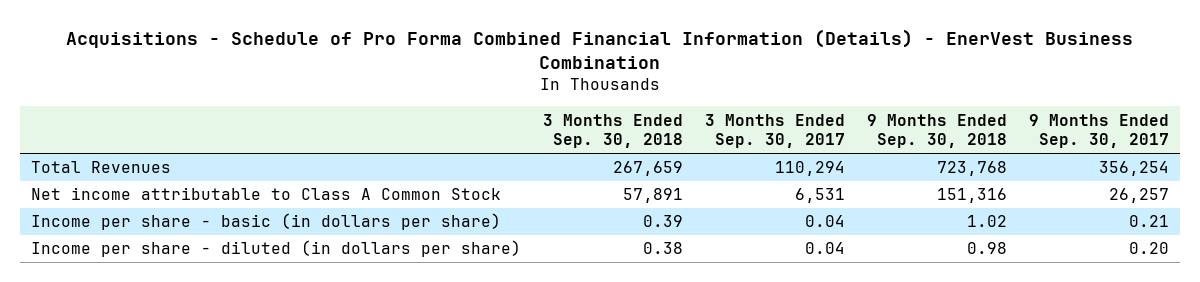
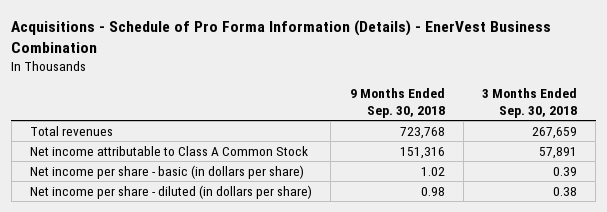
[65,28,1133,70] Acquisitions - Schedule of Pro Forma Combined Financial Information (Details) - EnerVest Business Combination -> [11,20,552,53] Acquisitions - Schedule of Pro Forma Information (Details) - EnerVest Business Combination
[704,113,845,149] 3 Months Ended Sep. 30, 2017 -> none
[1028,113,1169,149] 9 Months Ended Sep. 30, 2017 -> none
[31,161,172,174] Total Revenues -> [30,125,114,136] Total revenues
[31,213,502,231] Income per share - basic (in dollars per share) -> [30,164,305,179] Net income per share - basic (in dollars per share)
[31,240,522,258] Income per share - diluted (in dollars per share) -> [30,184,313,199] Net income per share - diluted (in dollars per share)

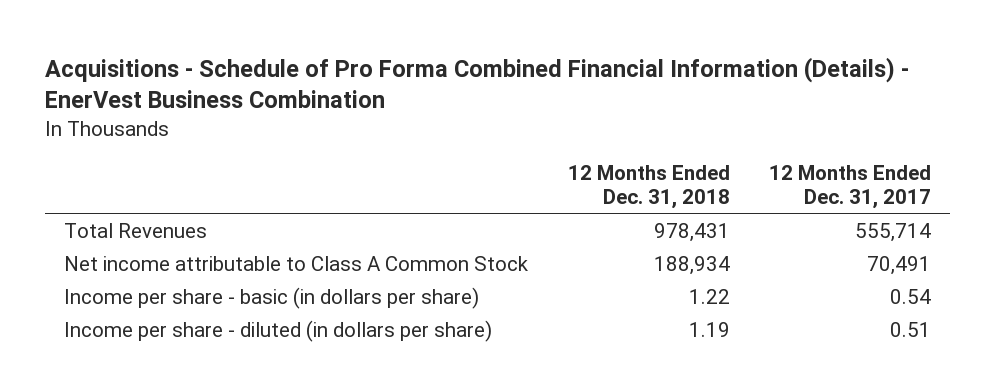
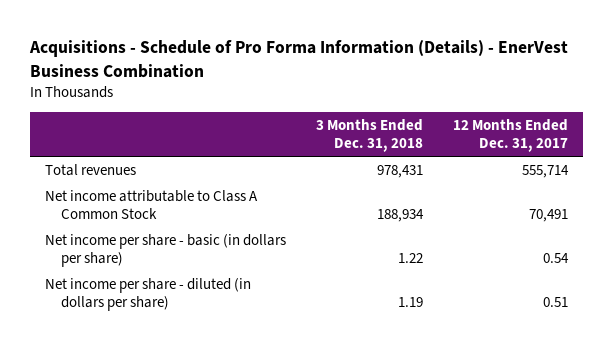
[44,56,909,109] Acquisitions - Schedule of Pro Forma Combined Financial Information (Details) - EnerVest Business Combination -> [28,40,568,78] Acquisitions - Schedule of Pro Forma Information (Details) - EnerVest Business Combination
[567,165,730,210] 12 Months Ended Dec. 31, 2018 -> none
none -> [316,119,424,153] 3 Months Ended Dec. 31, 2018
[64,222,208,238] Total Revenues -> [45,164,137,177] Total revenues
[64,286,480,309] Income per share - basic (in dollars per share) -> [45,234,287,268] Net income per share - basic (in dollars per share)
[64,319,493,342] Income per share - diluted (in dollars per share) -> [45,278,252,312] Net income per share - diluted (in dollars per share)

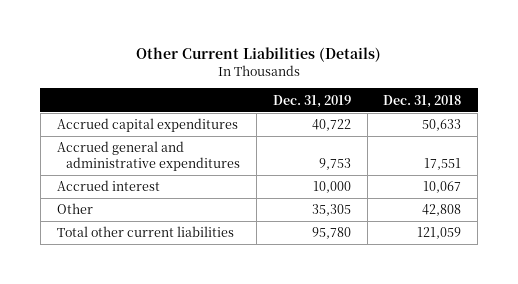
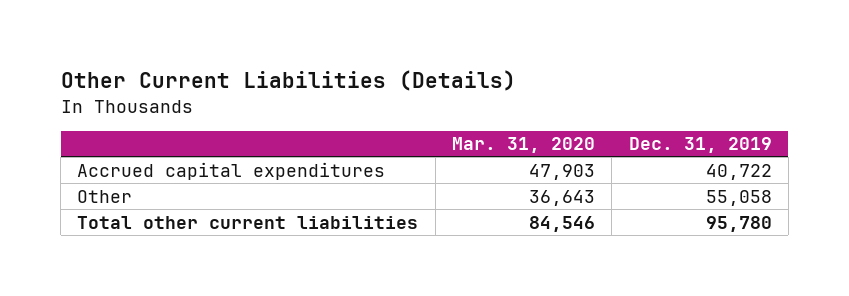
[383,94,462,108] Dec. 31, 2018 -> none
none -> [451,137,595,154] Mar. 31, 2020
[56,141,240,171] Accrued general and administrative expenditures -> none
[56,180,160,192] Accrued interest -> none
[311,204,351,217] 35,305 -> [705,189,772,206] 55,058

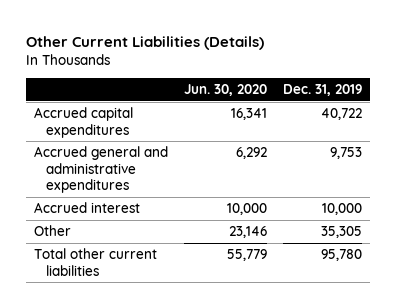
[451,137,595,154] Mar. 31, 2020 -> none
none -> [184,84,268,97] Jun. 30, 2020
none -> [34,146,169,194] Accrued general and administrative expenditures
none -> [34,202,141,214] Accrued interest
[705,189,772,206] 55,058 -> [321,226,363,239] 35,305

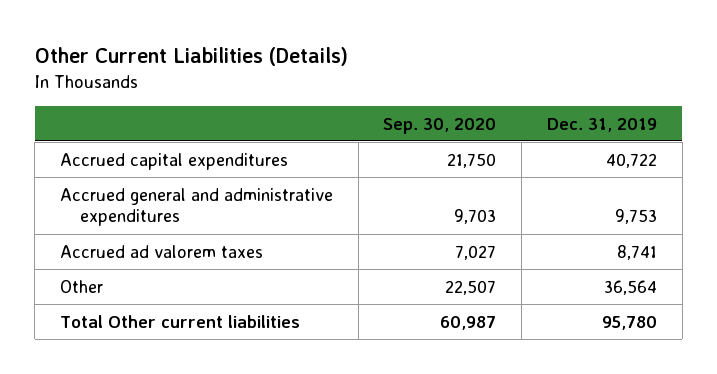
[184,84,268,97] Jun. 30, 2020 -> none
none -> [383,117,497,134] Sep. 30, 2020
[34,202,141,214] Accrued interest -> none
none -> [59,244,263,258] Accrued ad valorem taxes
[321,226,363,239] 35,305 -> [604,279,658,295] 36,564
[34,248,158,276] Total other current liabilities -> [59,314,300,328] Total Other current liabilities

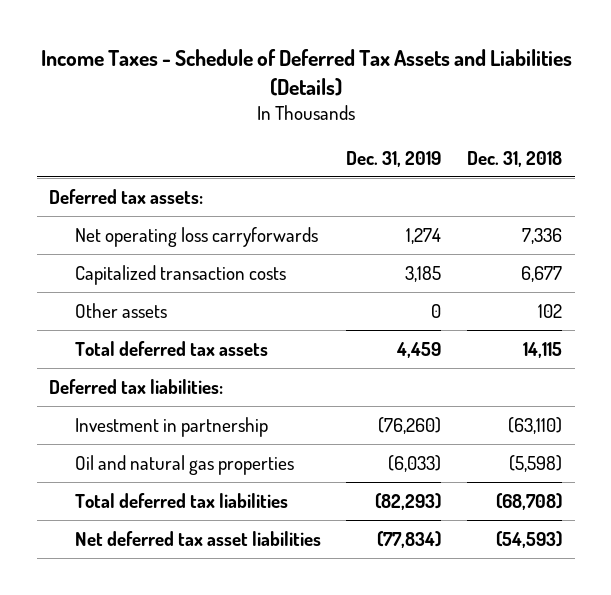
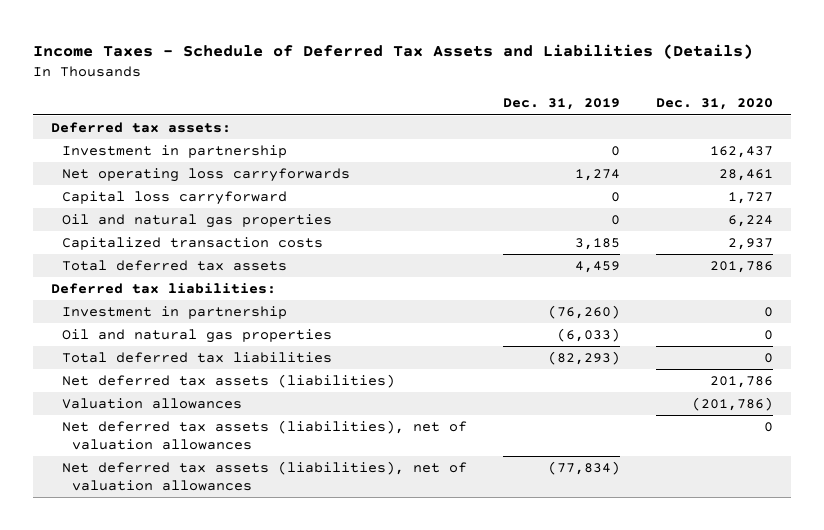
[466,150,562,167] Dec. 31, 2018 -> none
none -> [655,98,773,111] Dec. 31, 2020
none -> [61,144,287,158] Investment in partnership
none -> [61,190,287,205] Capital loss carryforward
none -> [61,213,332,228] Oil and natural gas properties
[74,302,167,318] Other assets -> none
none -> [61,373,395,388] Net deferred tax assets (liabilities)
none -> [61,397,242,409] Valuation allowances
none -> [61,419,467,450] Net deferred tax assets (liabilities), net of valuation allowances
[74,530,321,546] Net deferred tax asset liabilities -> [61,460,467,491] Net deferred tax assets (liabilities), net of valuation allowances

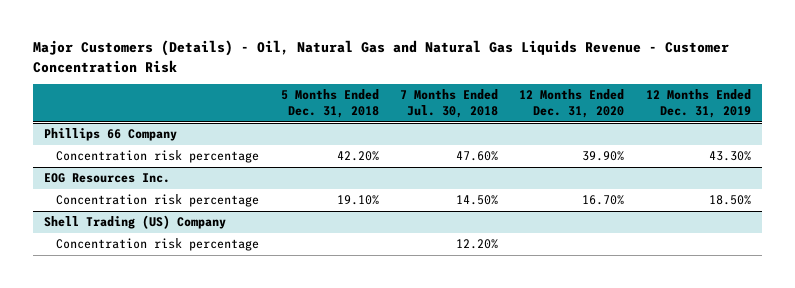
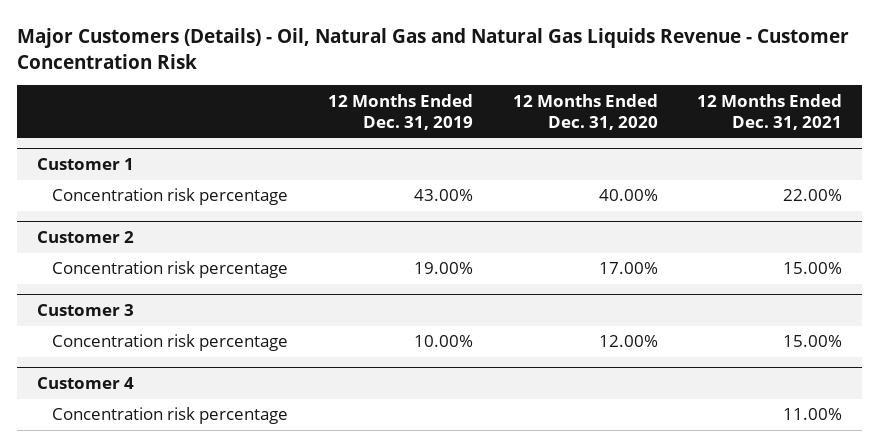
[280,89,379,118] 5 Months Ended Dec. 31, 2018 -> none
[399,89,498,118] 7 Months Ended Jul. 30, 2018 -> none
none -> [697,93,843,130] 12 Months Ended Dec. 31, 2021
[43,128,177,142] Phillips 66 Company -> [37,157,135,170] Customer 1
[582,151,625,162] 39.90% -> [598,189,658,202] 40.00%
[708,151,751,162] 43.30% -> [413,189,473,202] 43.00%
[43,173,170,184] EOG Resources Inc. -> [37,230,135,243] Customer 2
[582,195,625,206] 16.70% -> [598,262,658,275] 17.00%
[708,195,751,206] 18.50% -> [413,262,473,275] 19.00%
[43,215,226,230] Shell Trading (US) Company -> [37,303,135,316] Customer 3
none -> [52,334,289,352] Concentration risk percentage
none -> [37,376,135,389] Customer 4

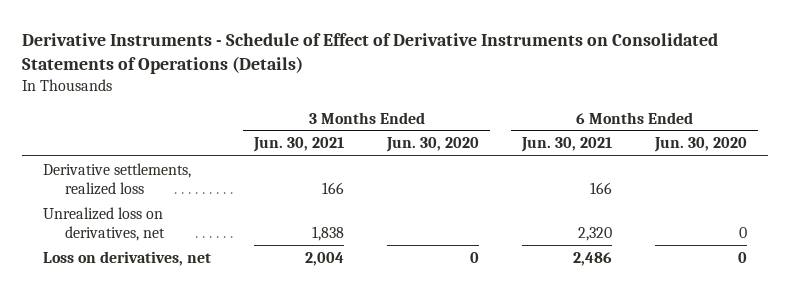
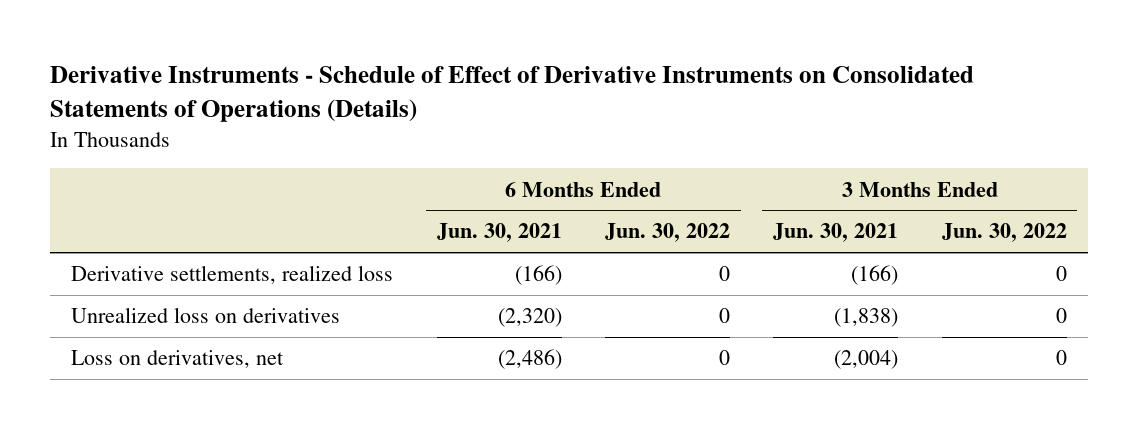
[386,137,480,153] Jun. 30, 2020 -> none
[653,137,747,153] Jun. 30, 2020 -> none
none -> [604,223,730,243] Jun. 30, 2022
none -> [941,223,1067,243] Jun. 30, 2022
[322,181,345,194] 166 -> [851,265,899,286] (166)
[590,181,613,194] 166 -> [514,265,562,286] (166)
[43,206,165,241] Unrealized loss on derivatives, net -> [71,307,341,324] Unrealized loss on derivatives
[312,225,345,241] 1,838 -> [834,308,899,328] (1,838)
[578,226,613,241] 2,320 -> [497,308,562,328] (2,320)
[305,251,345,266] 2,004 -> [834,350,899,370] (2,004)
[573,251,613,266] 2,486 -> [497,349,562,370] (2,486)

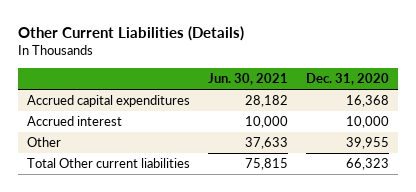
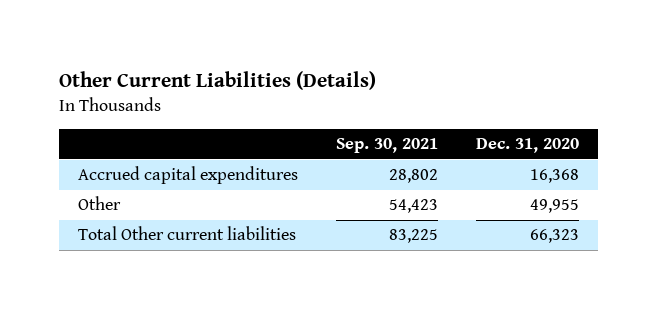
[207,73,288,86] Jun. 30, 2021 -> none
none -> [335,138,438,154] Sep. 30, 2021
[26,116,122,127] Accrued interest -> none
[345,137,389,150] 39,955 -> [529,199,579,214] 49,955

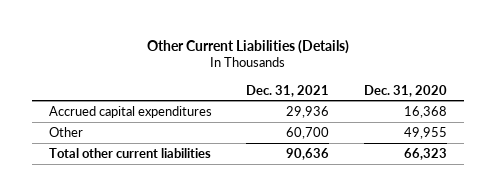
[335,138,438,154] Sep. 30, 2021 -> none
none -> [246,84,330,97] Dec. 31, 2021
[77,226,296,241] Total Other current liabilities -> [48,147,211,158] Total other current liabilities

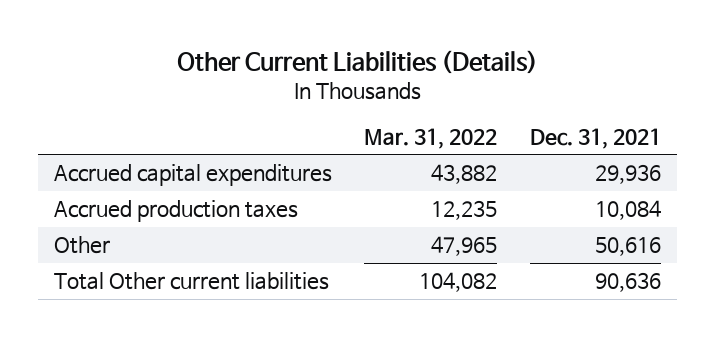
[363,84,447,97] Dec. 31, 2020 -> none
none -> [364,127,498,149] Mar. 31, 2022
none -> [54,200,299,223] Accrued production taxes
[286,126,330,139] 60,700 -> [594,237,661,257] 50,616
[48,147,211,158] Total other current liabilities -> [54,272,330,291] Total Other current liabilities

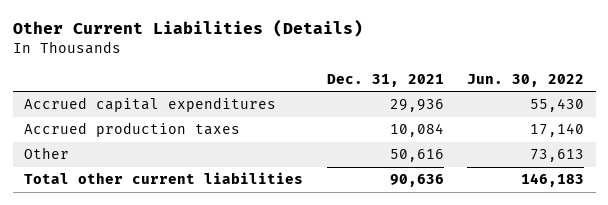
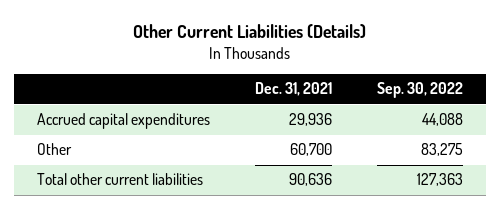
[466,73,584,87] Jun. 30, 2022 -> none
none -> [376,82,463,99] Sep. 30, 2022
[24,122,241,138] Accrued production taxes -> none
[389,149,444,163] 50,616 -> [289,143,332,157] 60,700

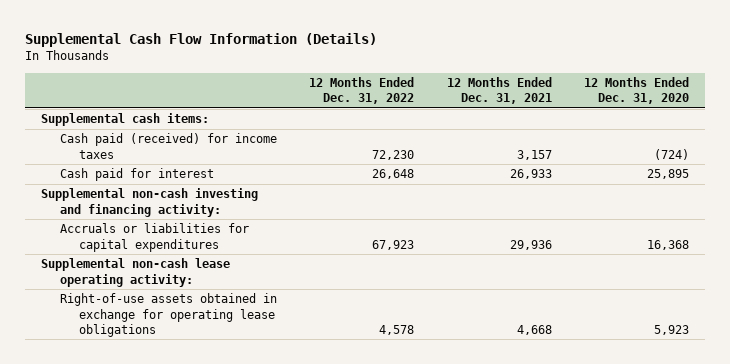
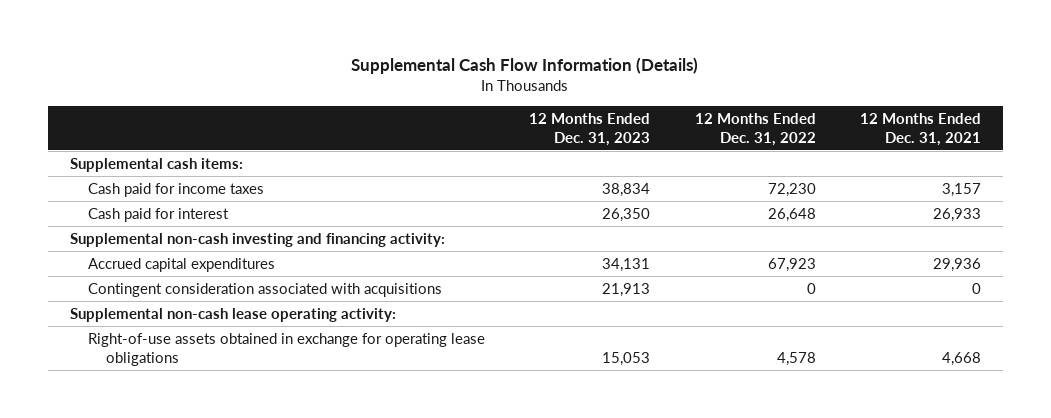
[584,77,690,105] 12 Months Ended Dec. 31, 2020 -> none
none -> [529,112,651,146] 12 Months Ended Dec. 31, 2023
[59,133,277,159] Cash paid (received) for income taxes -> [87,182,264,197] Cash paid for income taxes
[59,223,249,252] Accruals or liabilities for capital expenditures -> [87,257,275,272] Accrued capital expenditures
none -> [87,282,442,297] Contingent consideration associated with acquisitions

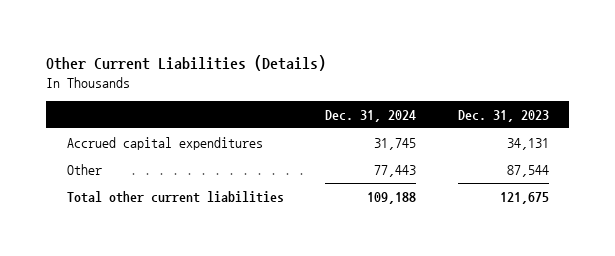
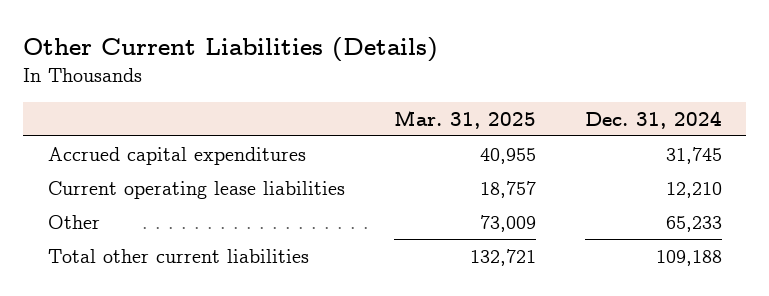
[457,109,549,122] Dec. 31, 2023 -> none
none -> [393,109,536,129] Mar. 31, 2025
none -> [47,180,345,199] Current operating lease liabilities
[374,164,417,177] 77,443 -> [665,215,722,232] 65,233

